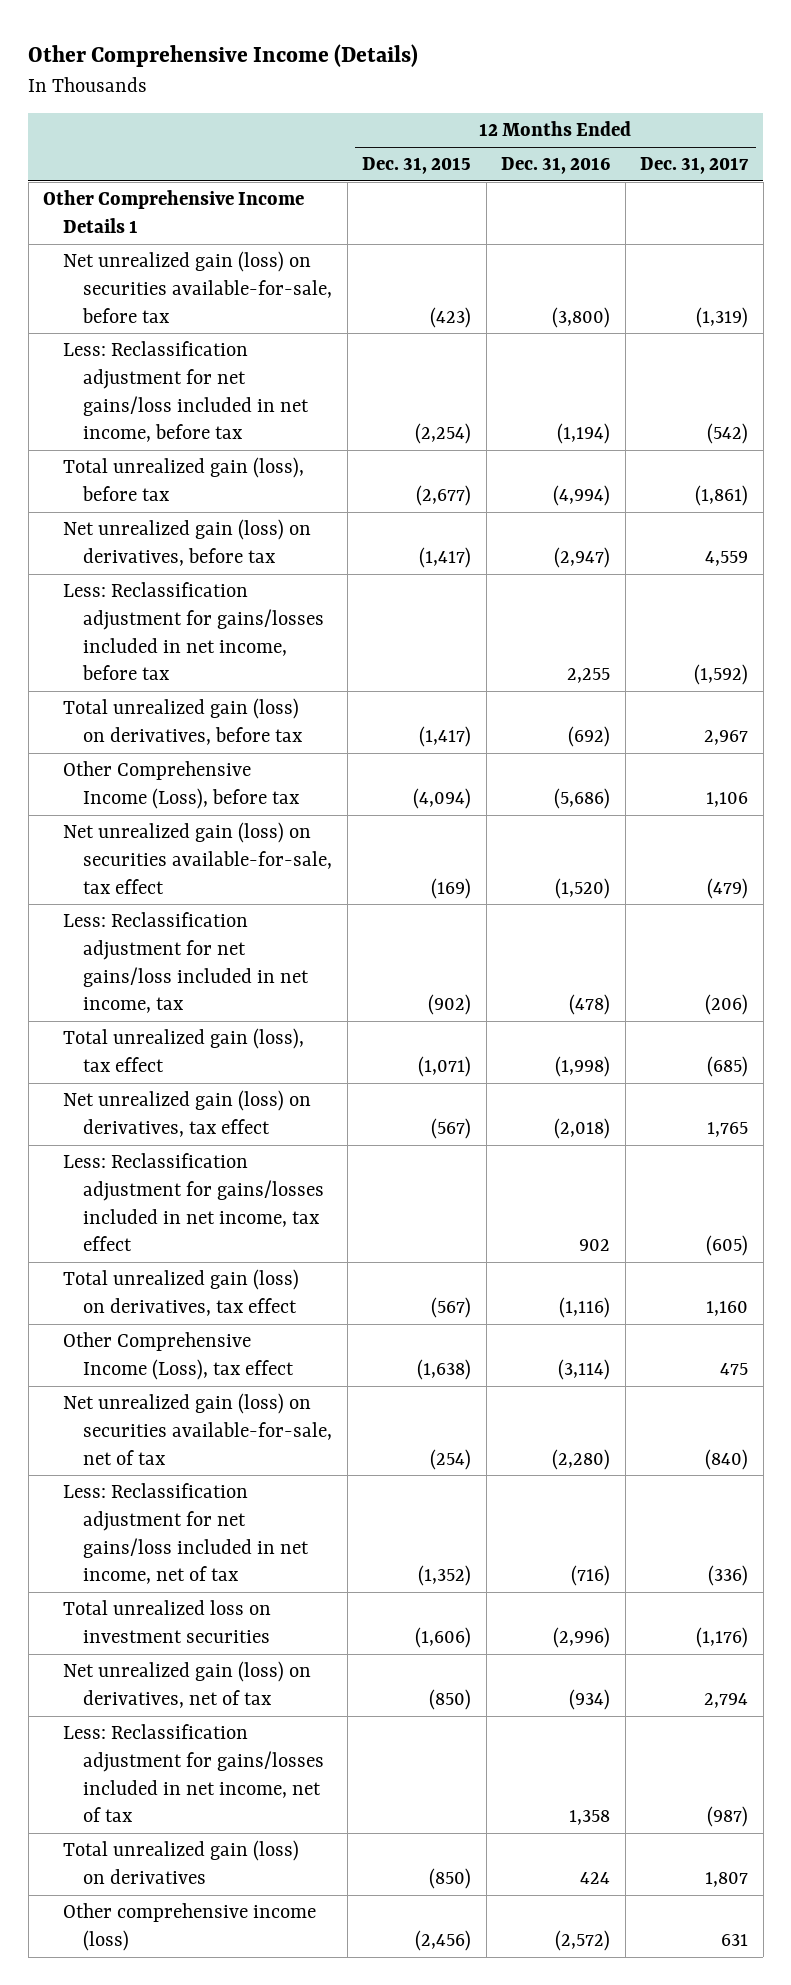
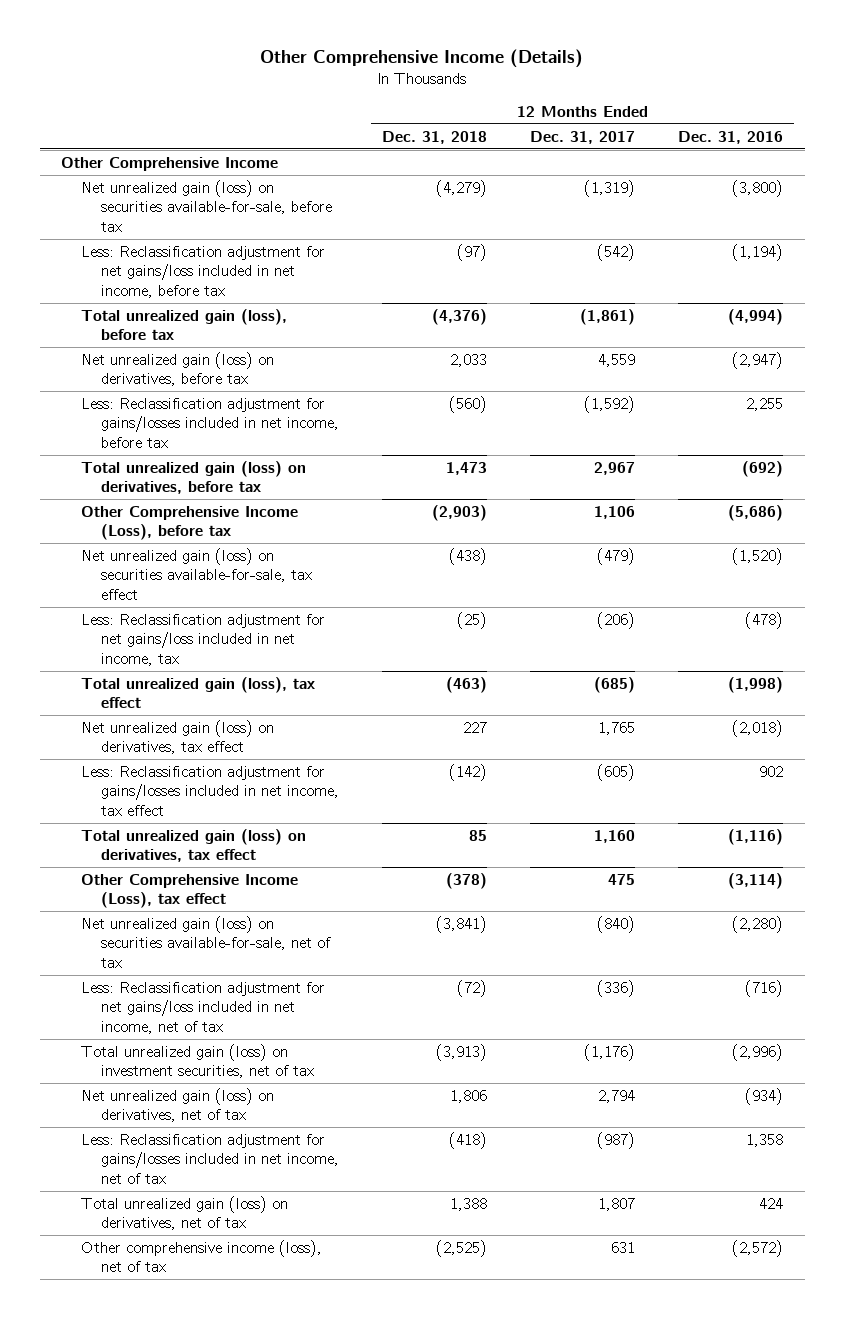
[362,157,472,175] Dec. 31, 2015 -> none
none -> [381,130,487,144] Dec. 31, 2018
[43,190,305,233] Other Comprehensive Income Details 1 -> [61,156,279,171] Other Comprehensive Income
[63,1600,272,1643] Total unrealized loss on investment securities -> [80,1043,314,1079] Total unrealized gain (loss) on investment securities, net of tax
[63,1840,300,1884] Total unrealized gain (loss) on derivatives -> [80,1195,288,1231] Total unrealized gain (loss) on derivatives, net of tax
[63,1903,317,1951] Other comprehensive income (loss) -> [80,1239,322,1273] Other comprehensive income (loss), net of tax

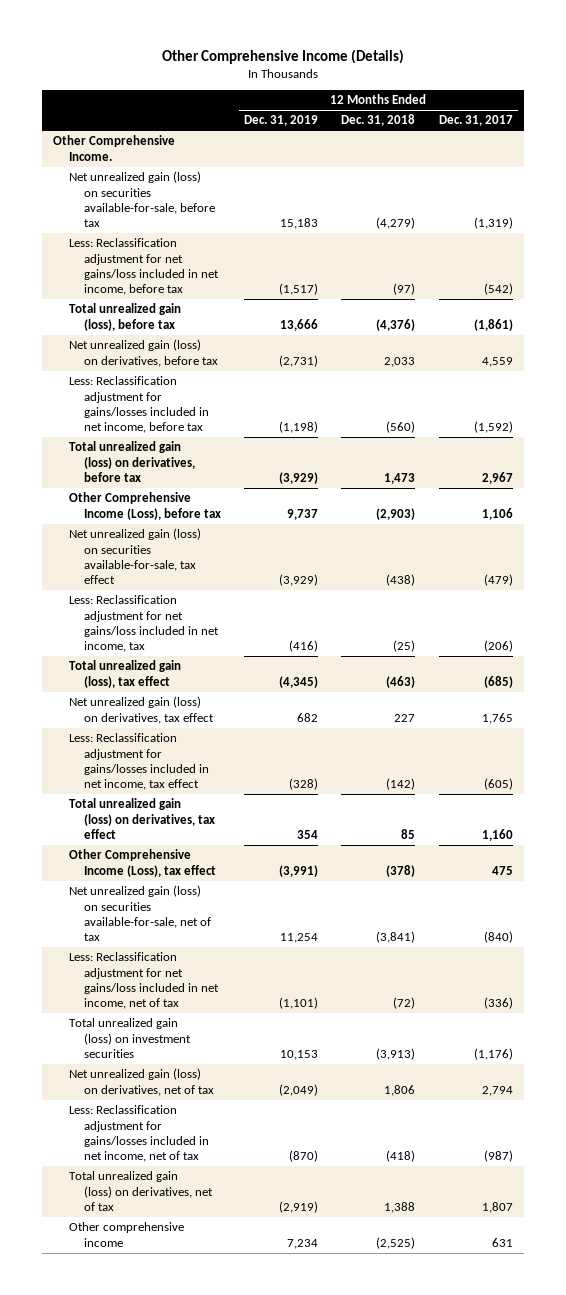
[678,130,784,144] Dec. 31, 2016 -> none
none -> [244,115,319,127] Dec. 31, 2019
[61,156,279,171] Other Comprehensive Income -> [53,135,176,161] Other Comprehensive Income.
[80,1043,314,1079] Total unrealized gain (loss) on investment securities, net of tax -> [68,1018,192,1058] Total unrealized gain (loss) on investment securities
[80,1239,322,1273] Other comprehensive income (loss), net of tax -> [68,1222,184,1247] Other comprehensive income

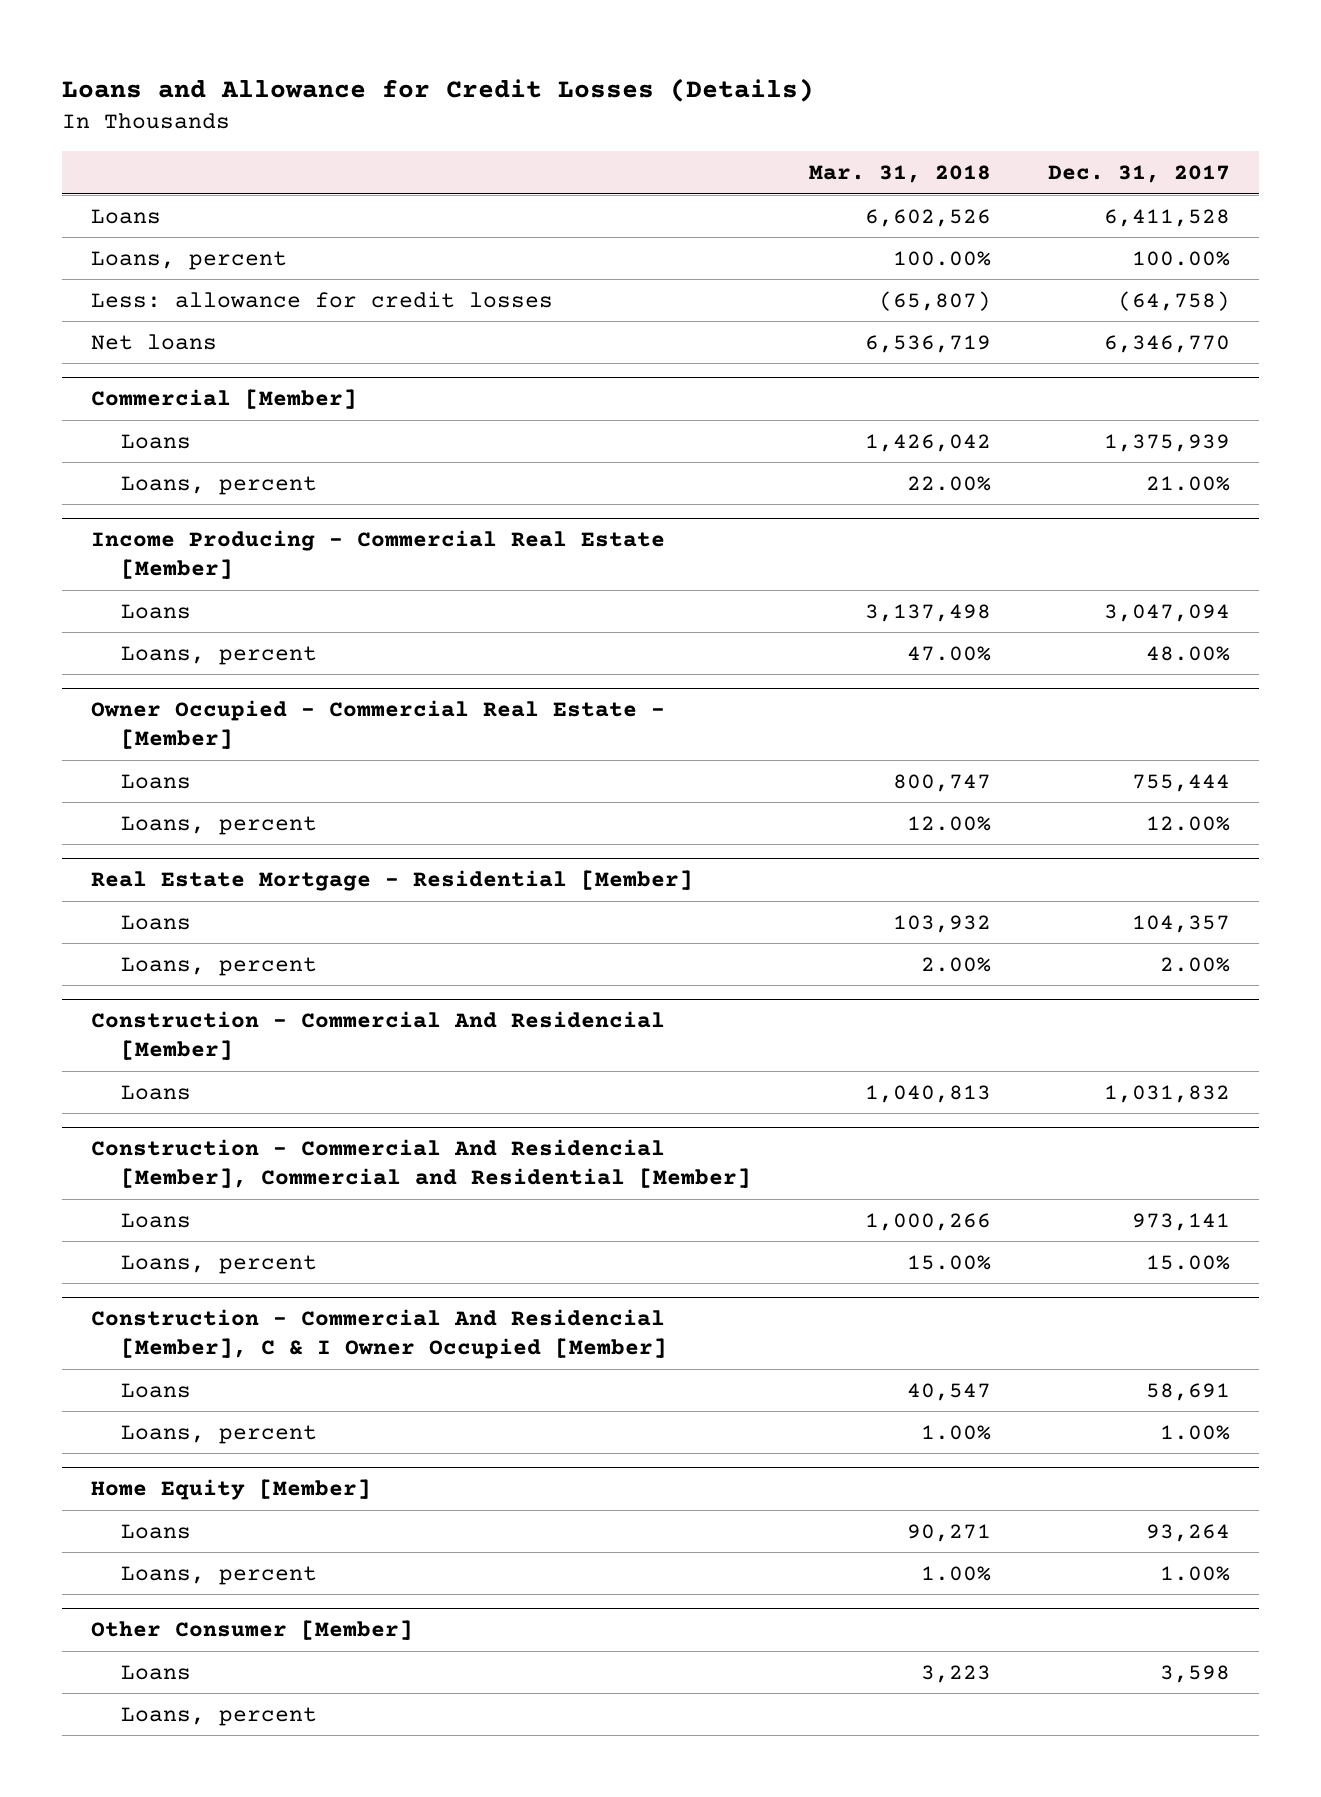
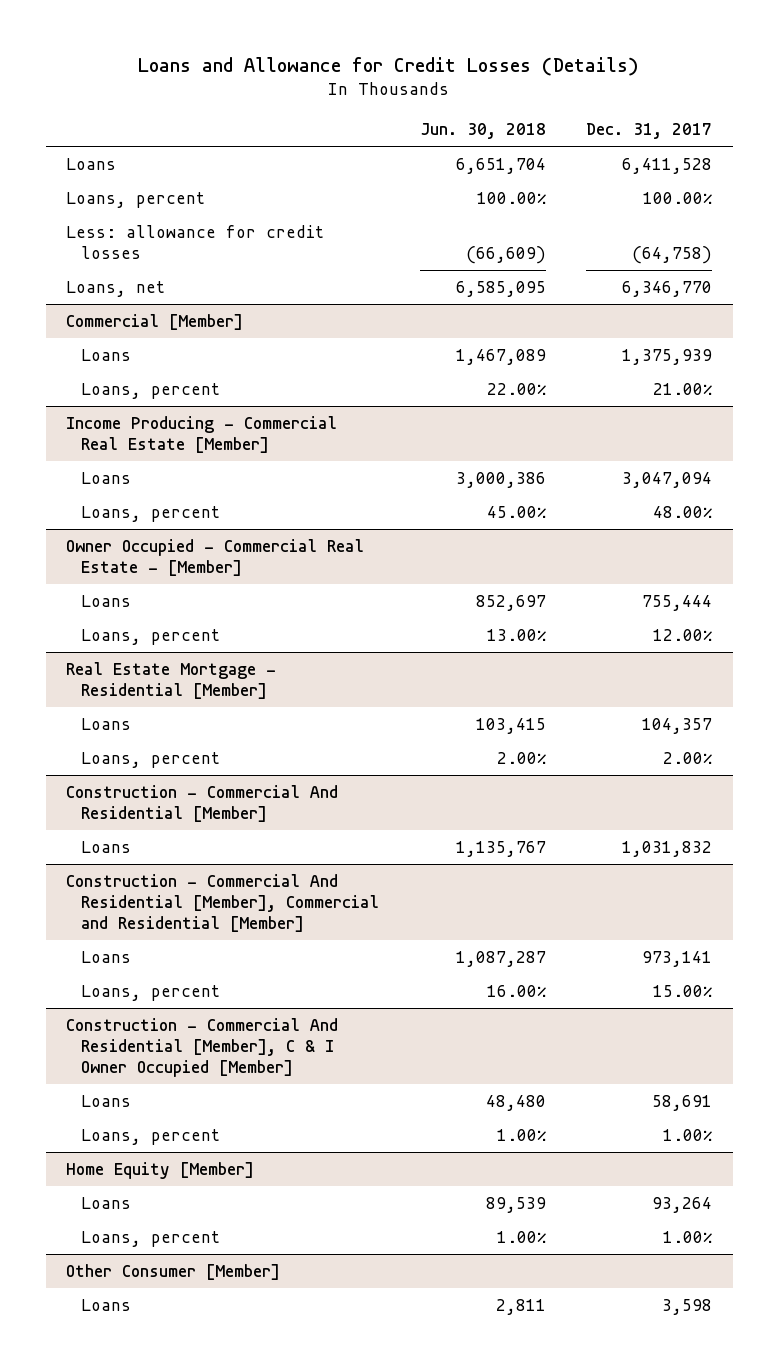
[808,164,991,183] Mar. 31, 2018 -> none
none -> [419,123,546,140] Jun. 30, 2018
[90,333,217,350] Net loans -> [66,280,166,297] Loans, net
[90,1011,665,1060] Construction - Commercial And Residencial [Member] -> [66,784,339,822] Construction - Commercial And Residential [Member]
[90,1139,751,1188] Construction - Commercial And Residencial [Member], Commercial and Residential [Member] -> [66,873,379,932] Construction - Commercial And Residential [Member], Commercial and Residential [Member]
[90,1309,667,1359] Construction - Commercial And Residencial [Member], C & I Owner Occupied [Member] -> [66,1017,339,1077] Construction - Commercial And Residential [Member], C & I Owner Occupied [Member]
[120,1706,317,1726] Loans, percent -> none

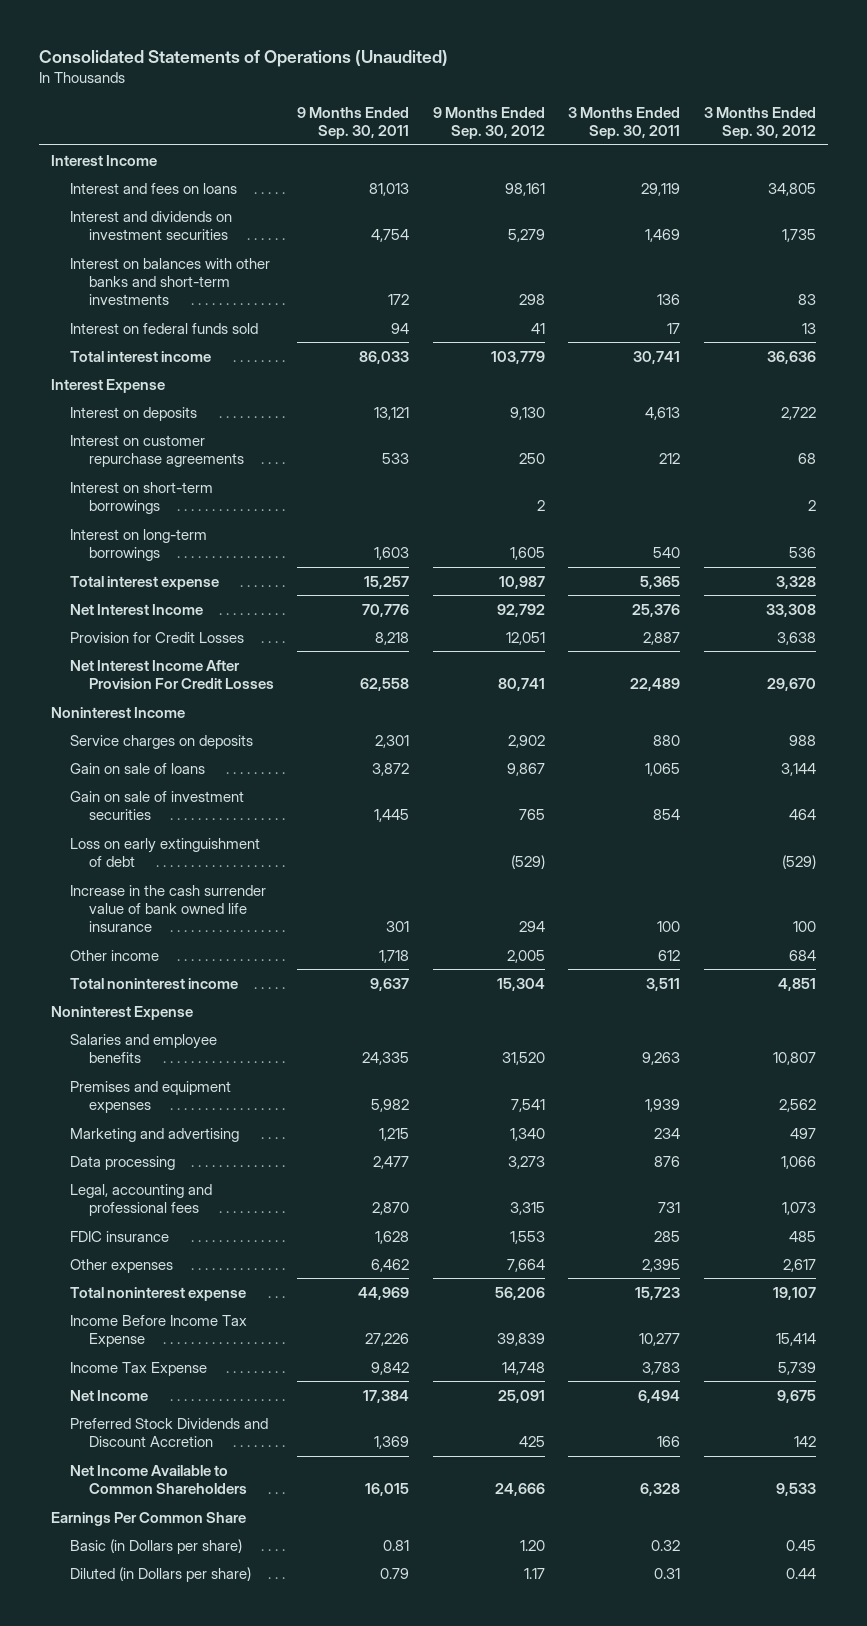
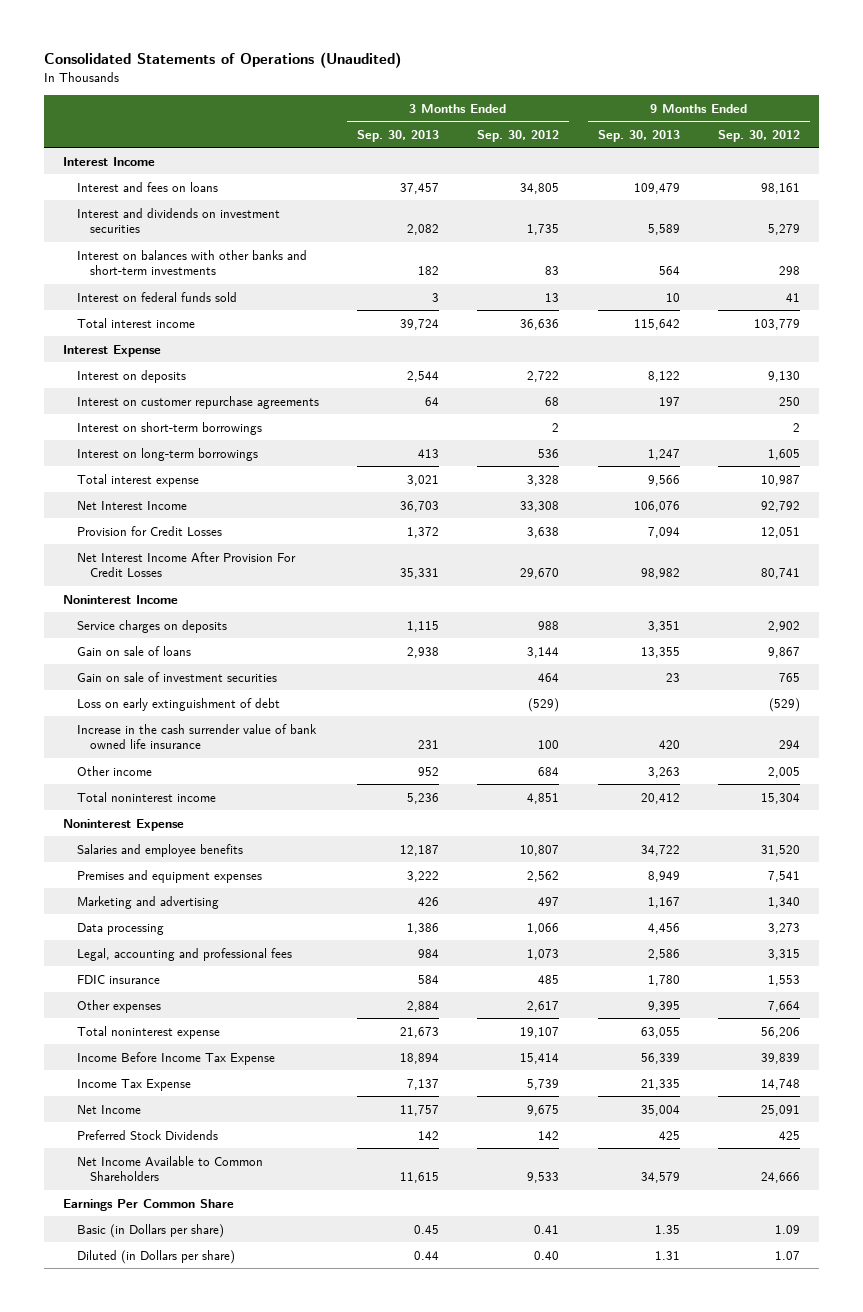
[297,106,410,140] 9 Months Ended Sep. 30, 2011 -> none
[568,106,681,140] 3 Months Ended Sep. 30, 2011 -> none
none -> [357,129,440,142] Sep. 30, 2013
none -> [597,129,680,142] Sep. 30, 2013
[69,1417,268,1448] Preferred Stock Dividends and Discount Accretion -> [76,1129,218,1140] Preferred Stock Dividends
[519,1539,545,1551] 1.20 -> [775,1224,801,1234] 1.09
[785,1539,816,1551] 0.45 -> [534,1224,560,1234] 0.41
[523,1567,545,1579] 1.17 -> [775,1250,801,1260] 1.07
[785,1567,816,1579] 0.44 -> [534,1250,560,1260] 0.40

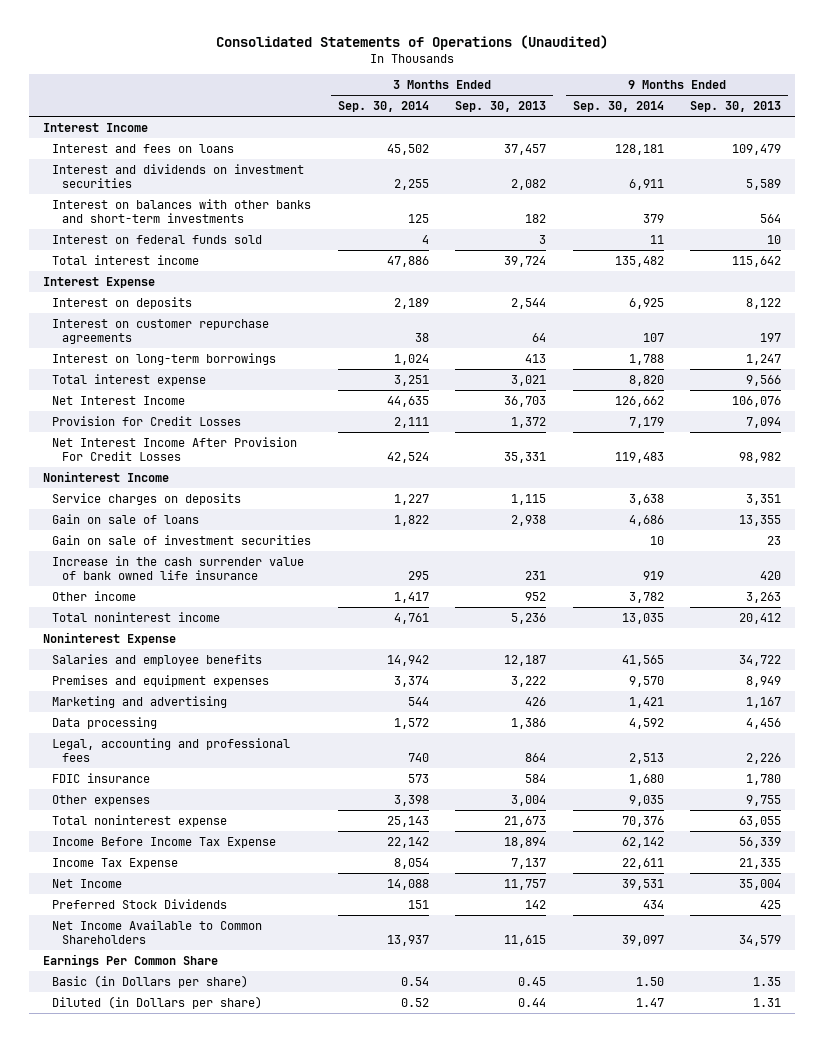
[477,129,560,142] Sep. 30, 2012 -> none
[718,129,801,142] Sep. 30, 2012 -> none
none -> [337,100,429,112] Sep. 30, 2014
none -> [572,100,664,112] Sep. 30, 2014
[76,421,262,435] Interest on short-term borrowings -> none
[76,697,280,711] Loss on early extinguishment of debt -> none
[418,948,440,958] 984 -> [525,752,547,762] 864
[647,948,680,960] 2,586 -> [746,752,782,764] 2,226
[407,1000,440,1012] 2,884 -> [511,794,547,806] 3,004
[647,1000,680,1012] 9,395 -> [746,794,782,806] 9,755

